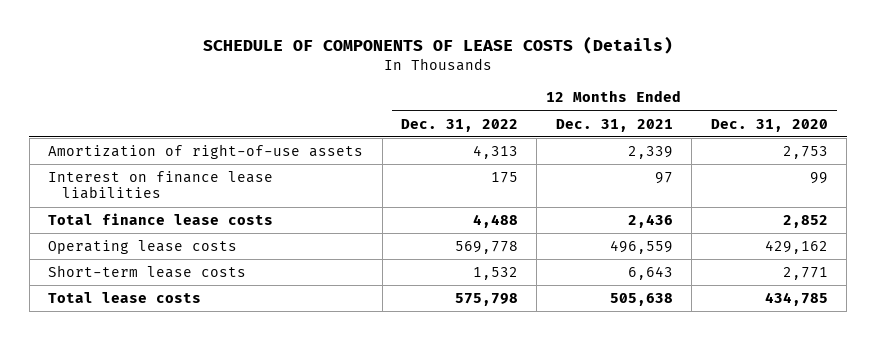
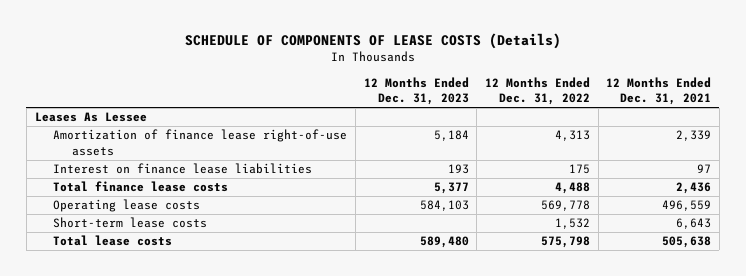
[710,118,828,132] Dec. 31, 2020 -> none
none -> [363,76,469,106] 12 Months Ended Dec. 31, 2023
none -> [34,112,147,123] Leases As Lessee
[48,144,364,160] Amortization of right-of-use assets -> [53,129,348,156] Amortization of finance lease right-of-use assets

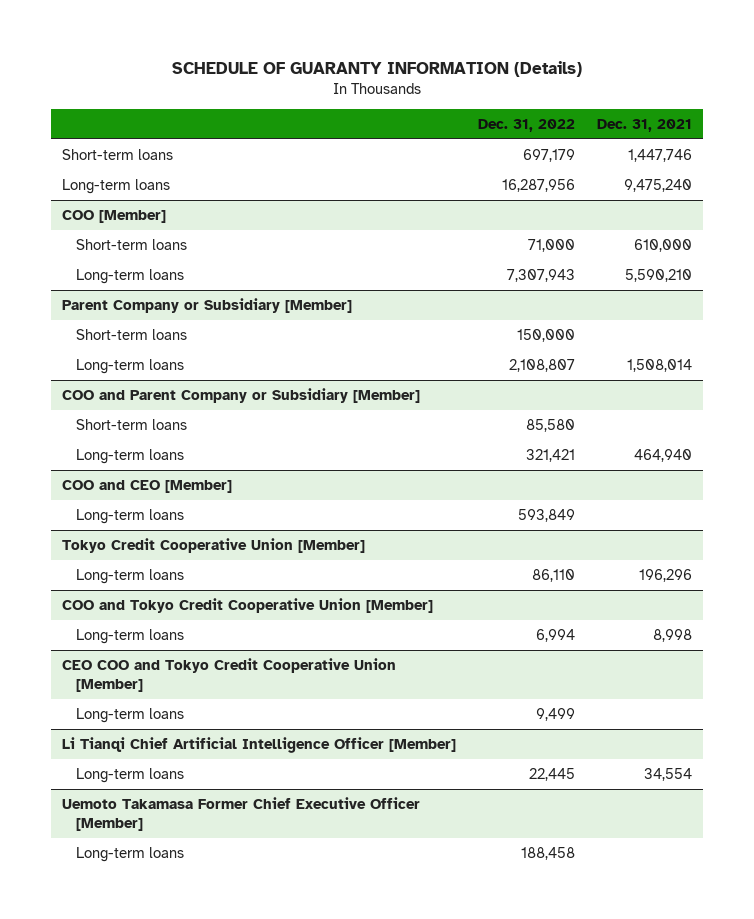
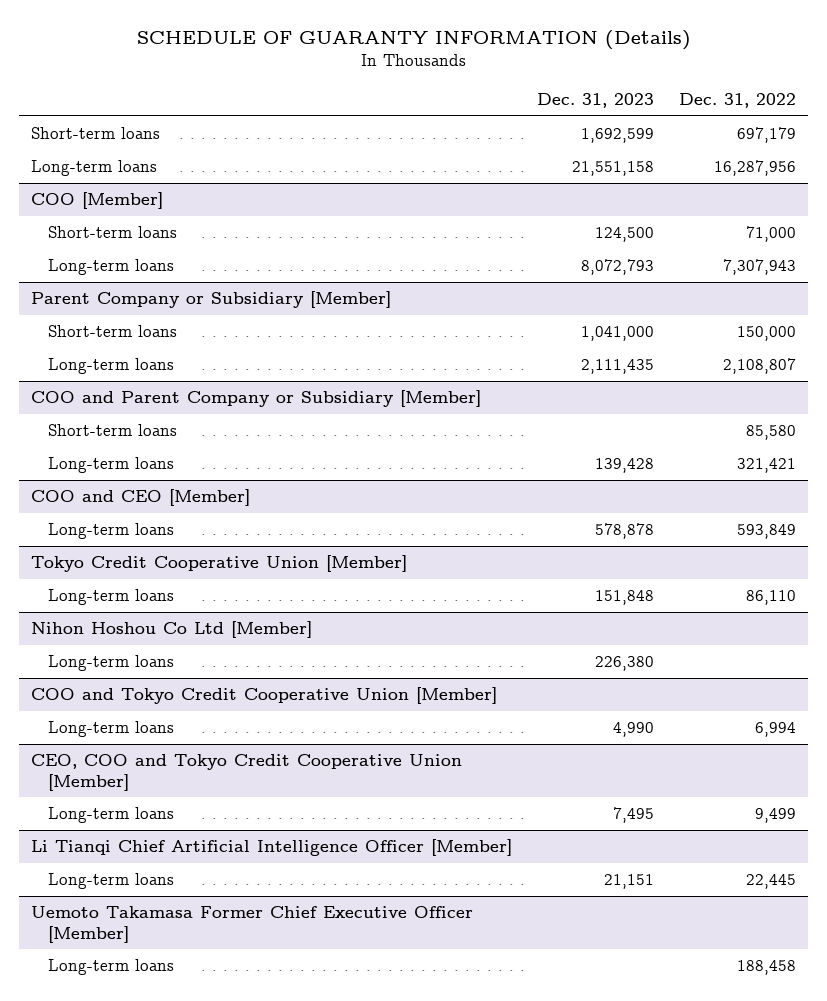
[597,119,693,133] Dec. 31, 2021 -> none
none -> [537,92,655,108] Dec. 31, 2023
none -> [31,621,313,639] Nihon Hoshou Co Ltd [Member]
none -> [47,655,174,672] Long-term loans
[62,658,397,692] CEO COO and Tokyo Credit Cooperative Union [Member] -> [31,754,463,791] CEO, COO and Tokyo Credit Cooperative Union [Member]

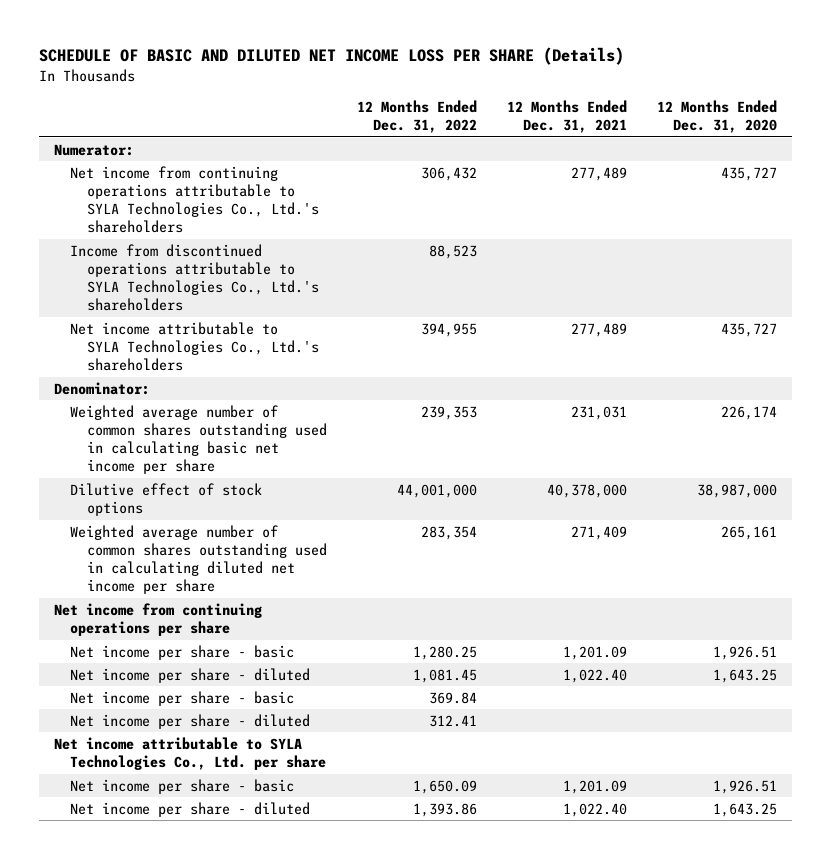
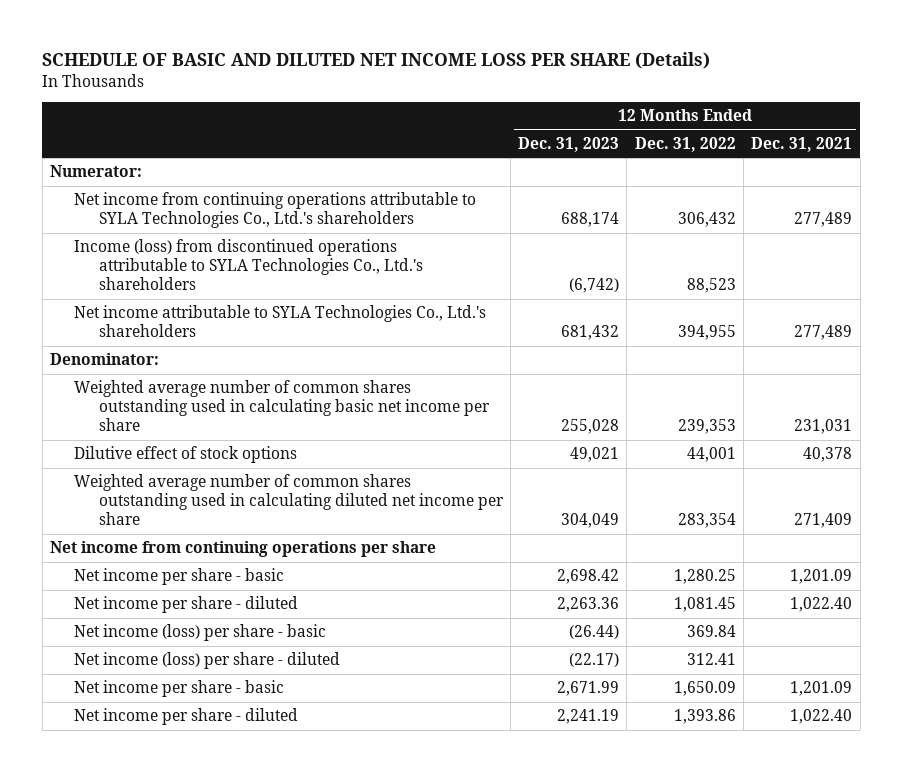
[656,99,777,133] 12 Months Ended Dec. 31, 2020 -> none
none -> [518,136,620,152] Dec. 31, 2023
[70,243,320,312] Income from discontinued operations attributable to SYLA Technologies Co., Ltd.'s shareholders -> [74,239,423,291] Income (loss) from discontinued operations attributable to SYLA Technologies Co., Ltd.'s shareholders
[397,483,478,498] 44,001,000 -> [686,447,736,463] 44,001
[546,483,627,498] 40,378,000 -> [803,447,853,463] 40,378
[53,736,327,770] Net income attributable to SYLA Technologies Co., Ltd. per share -> none
[70,690,295,706] Net income per share - basic -> [74,624,327,642] Net income (loss) per share - basic
[70,713,311,729] Net income per share - diluted -> [74,652,341,670] Net income (loss) per share - diluted

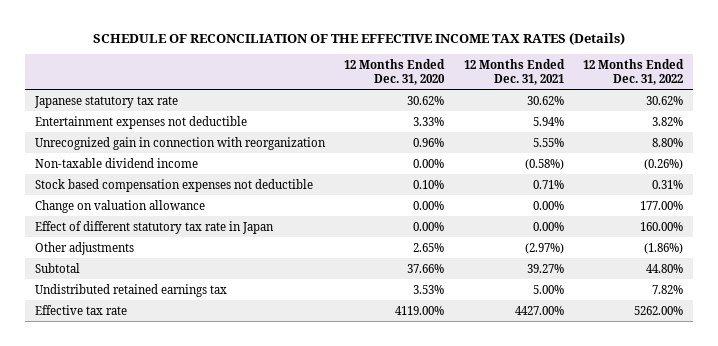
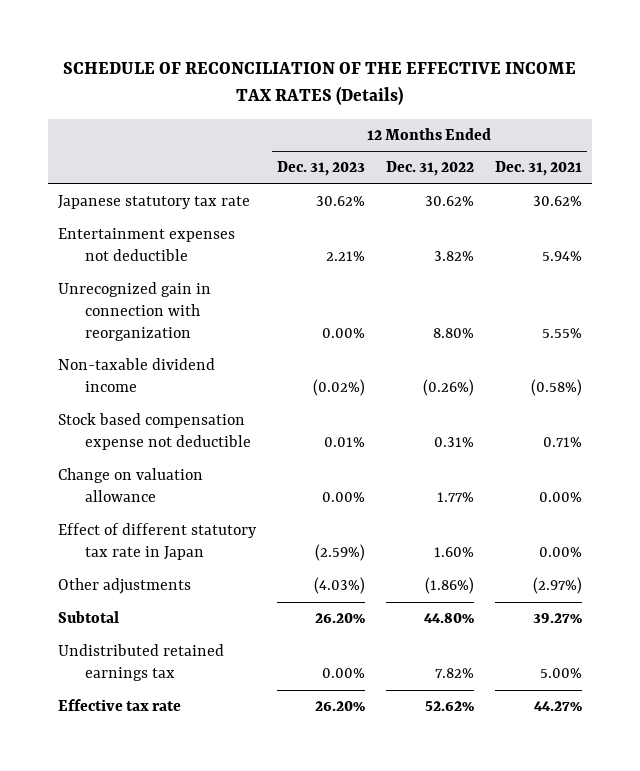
[344,58,446,85] 12 Months Ended Dec. 31, 2020 -> none
none -> [276,161,365,177] Dec. 31, 2023
[34,178,313,192] Stock based compensation expenses not deductible -> [57,413,251,451] Stock based compensation expense not deductible
[640,200,684,210] 177.00% -> [436,492,474,503] 1.77%
[640,221,684,231] 160.00% -> [433,547,474,558] 1.60%
[514,305,564,315] 4427.00% -> [533,701,582,712] 44.27%
[634,305,684,315] 5262.00% -> [424,701,474,712] 52.62%

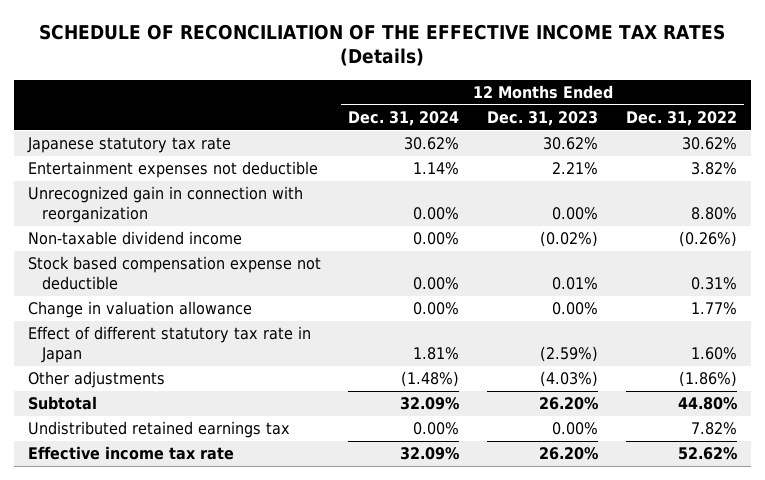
[494,161,582,177] Dec. 31, 2021 -> none
none -> [348,110,460,126] Dec. 31, 2024
[57,468,203,503] Change on valuation allowance -> [27,301,252,319] Change in valuation allowance
[57,699,181,712] Effective tax rate -> [27,446,234,461] Effective income tax rate

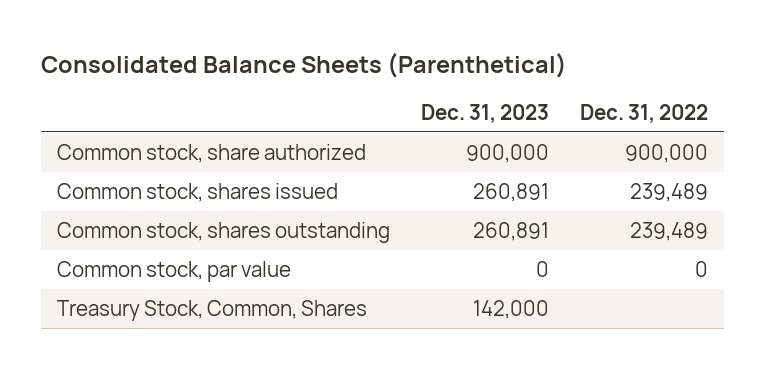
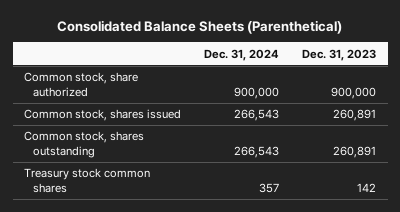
[580,103,709,123] Dec. 31, 2022 -> none
none -> [204,48,280,61] Dec. 31, 2024
[56,260,291,282] Common stock, par value -> none
[56,299,367,321] Treasury Stock, Common, Shares -> [24,168,151,194] Treasury stock common shares
[472,299,549,319] 142,000 -> [357,183,377,193] 142

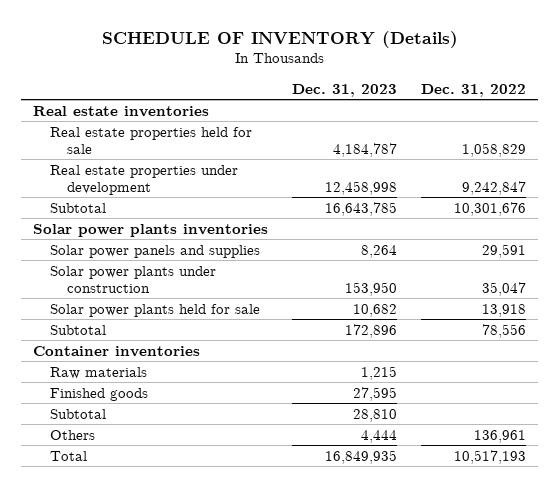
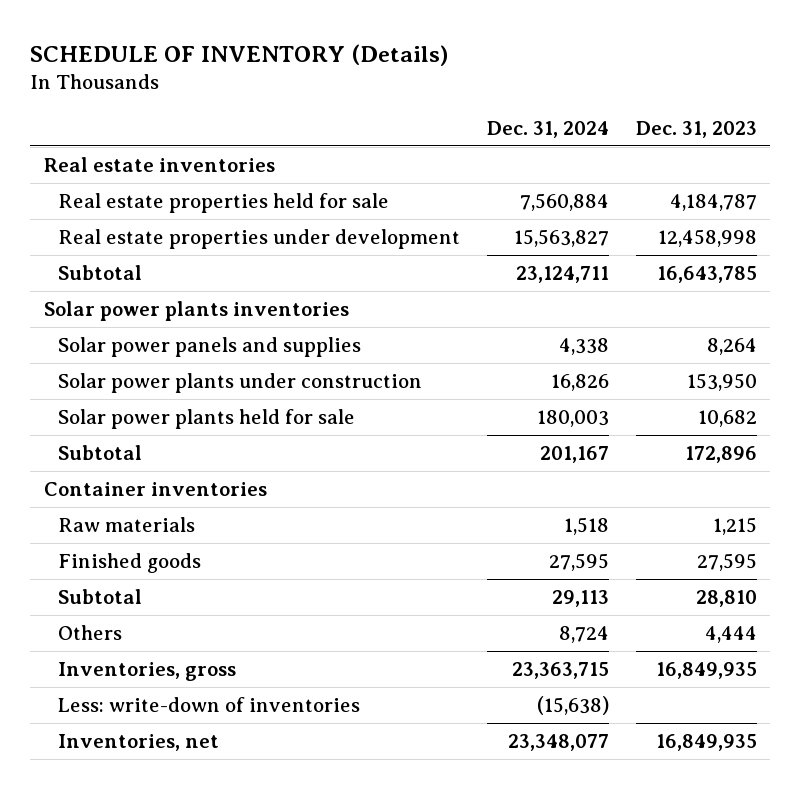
[421,83,527,97] Dec. 31, 2022 -> none
none -> [486,120,609,138] Dec. 31, 2024
none -> [58,662,237,682] Inventories, gross
none -> [58,697,361,713] Less: write-down of inventories
[50,450,88,461] Total -> [58,734,220,752] Inventories, net

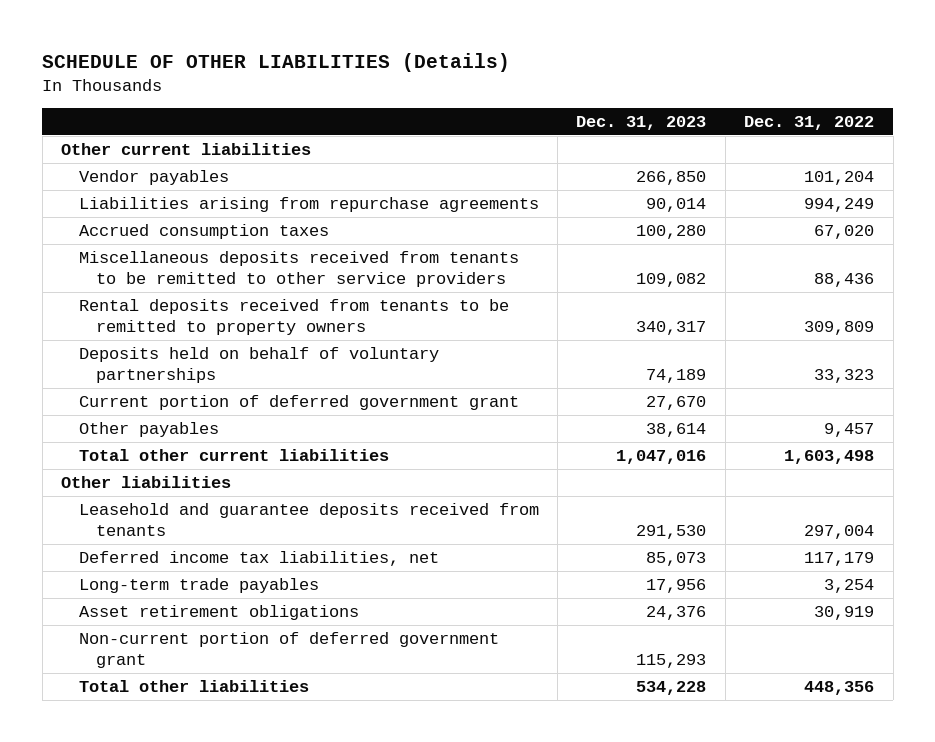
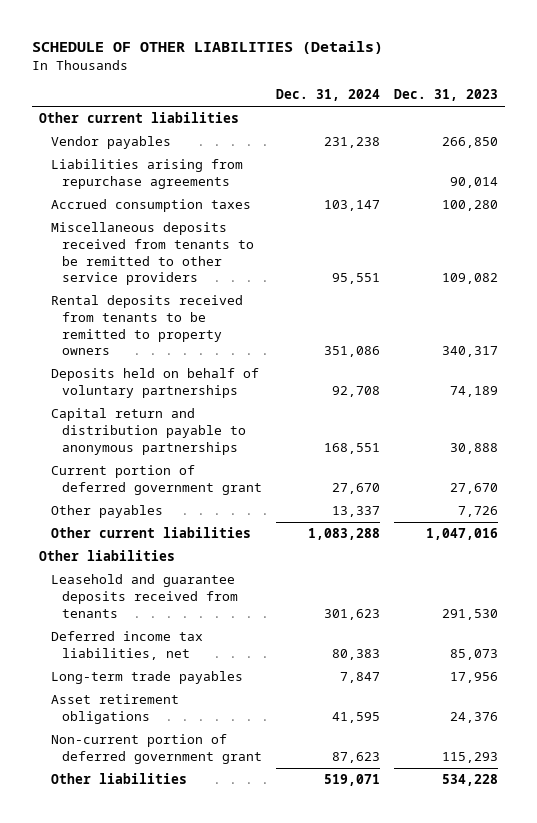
[744,115,875,130] Dec. 31, 2022 -> none
none -> [276,89,381,102] Dec. 31, 2024
none -> [50,408,247,455] Capital return and distribution payable to anonymous partnerships
[646,423,707,438] 38,614 -> [457,506,498,518] 7,726
[78,449,389,462] Total other current liabilities -> [50,527,251,539] Other current liabilities
[78,680,309,693] Total other liabilities -> [50,773,187,785] Other liabilities

